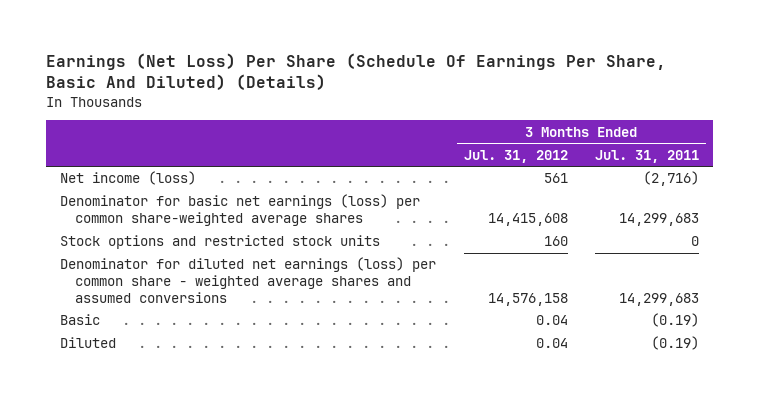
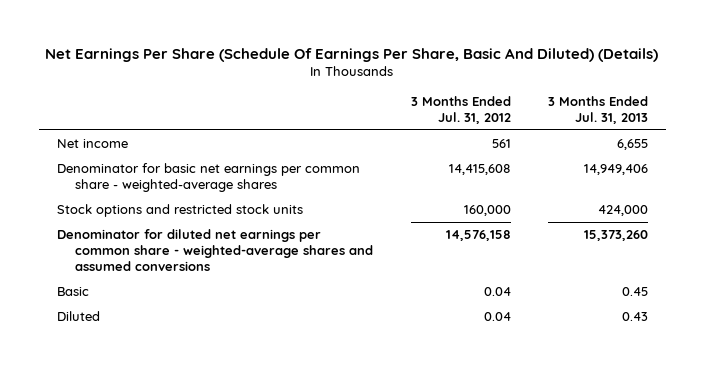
[45,53,666,91] Earnings (Net Loss) Per Share (Schedule Of Earnings Per Share, Basic And Diluted) (Details) -> [45,47,659,62] Net Earnings Per Share (Schedule Of Earnings Per Share, Basic And Diluted) (Details)
[595,149,700,163] Jul. 31, 2011 -> none
none -> [547,95,648,124] 3 Months Ended Jul. 31, 2013
[59,171,196,186] Net income (loss) -> [57,139,129,149] Net income
[59,194,420,227] Denominator for basic net earnings (loss) per common share-weighted average shares -> [57,163,361,192] Denominator for basic net earnings per common share - weighted-average shares
[543,236,568,247] 160 -> [463,205,511,217] 160,000
[59,257,436,303] Denominator for diluted net earnings (loss) per common share - weighted average shares and assumed conversions -> [57,229,374,271] Denominator for diluted net earnings per common share - weighted-average shares and assumed conversions

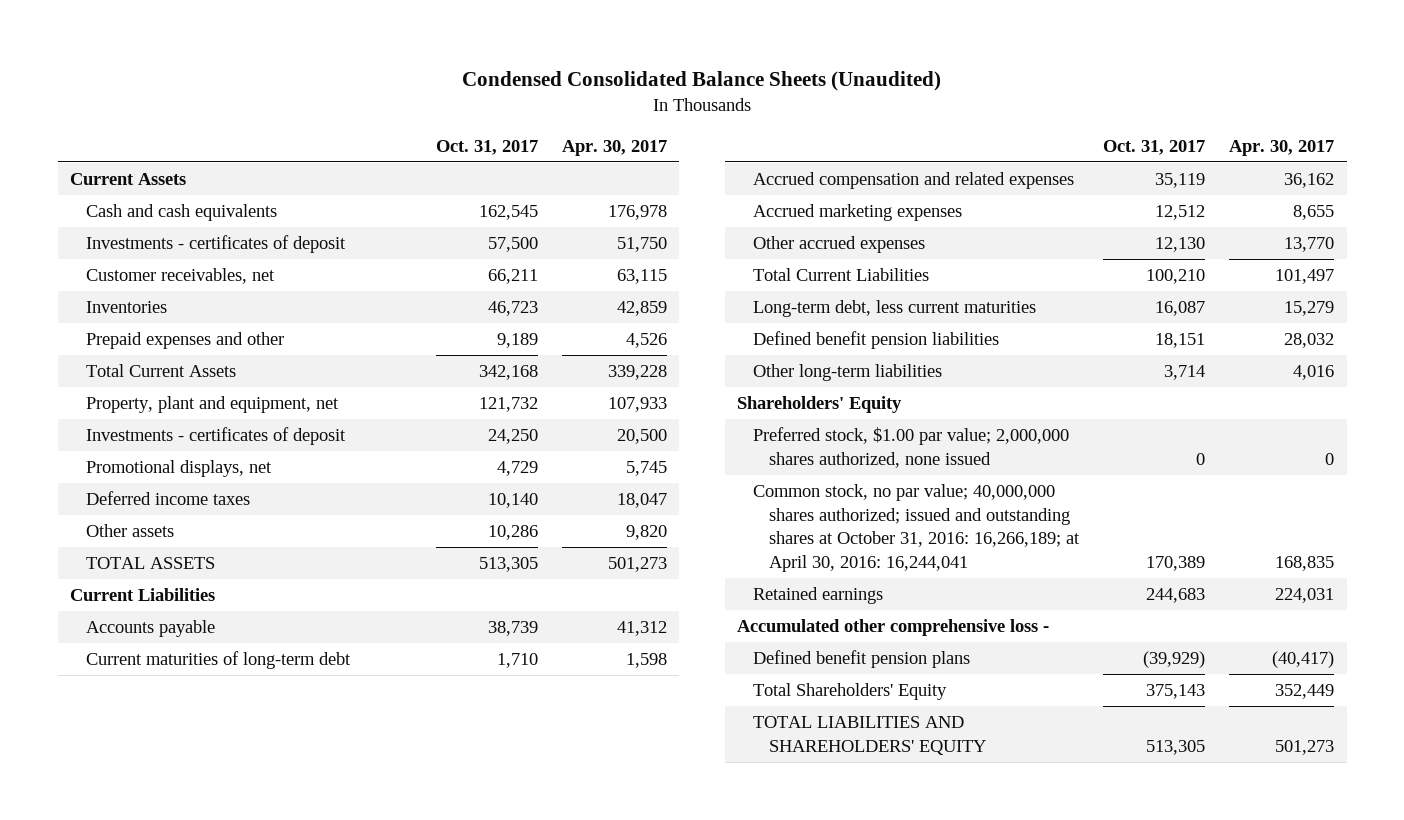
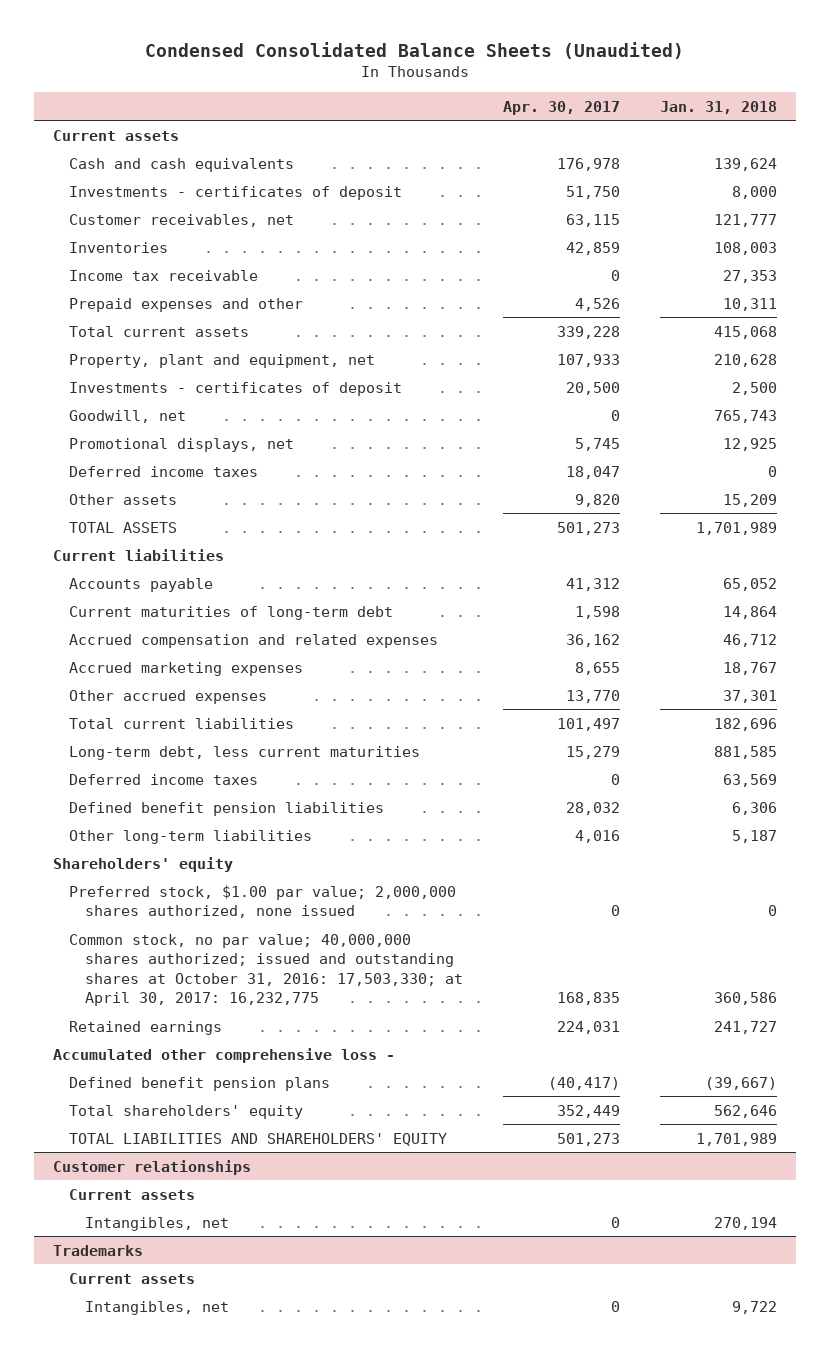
[435,139,538,155] Oct. 31, 2017 -> none
none -> [659,100,777,114] Jan. 31, 2018
[70,173,187,186] Current Assets -> [53,129,180,141] Current assets
none -> [69,269,259,281] Income tax receivable
[85,364,236,378] Total Current Assets -> [69,325,250,337] Total current assets
none -> [69,409,187,423] Goodwill, net
[70,588,216,602] Current Liabilities -> [53,548,225,561] Current liabilities
[752,268,929,282] Total Current Liabilities -> [69,717,295,729] Total current liabilities
none -> [69,773,259,785] Deferred income taxes
[737,396,903,414] Shareholders' Equity -> [53,856,234,872] Shareholders' equity
[752,484,1080,572] Common stock, no par value; 40,000,000 shares authorized; issued and outstanding shares at October 31, 2016: 16,266,189; at April 30, 2016: 16,244,041 -> [69,933,463,1007] Common stock, no par value; 40,000,000 shares authorized; issued and outstanding shares at October 31, 2016: 17,503,330; at April 30, 2017: 16,232,775
[752,683,947,701] Total Shareholders' Equity -> [69,1104,304,1119] Total shareholders' equity
none -> [53,1159,252,1175] Customer relationships
none -> [69,1188,196,1200] Current assets
none -> [84,1216,229,1231] Intangibles, net
none -> [53,1244,144,1256] Trademarks
none -> [69,1272,196,1284] Current assets
none -> [84,1300,229,1315] Intangibles, net

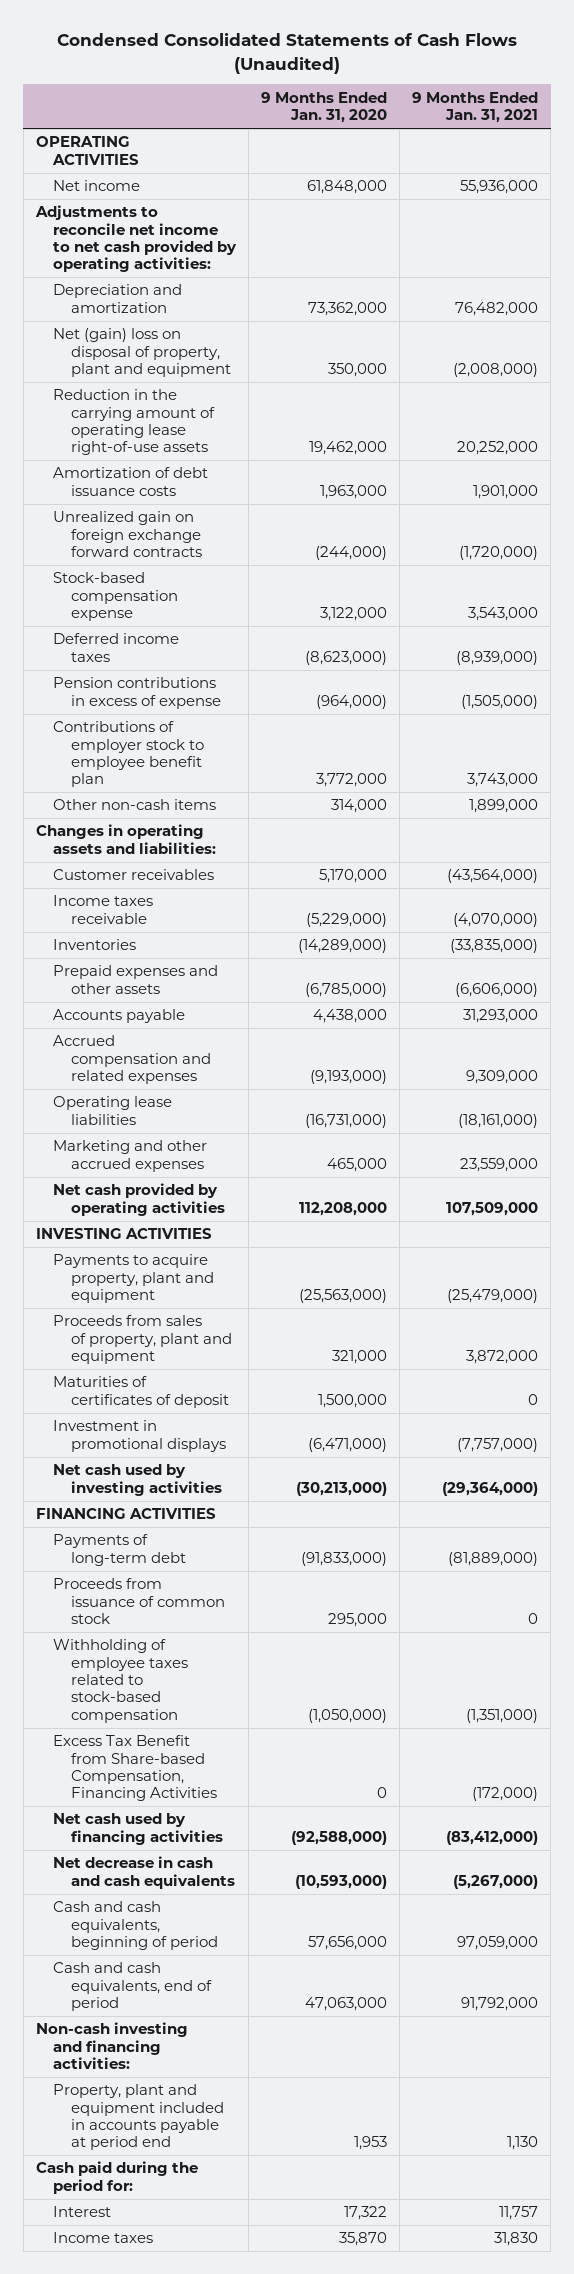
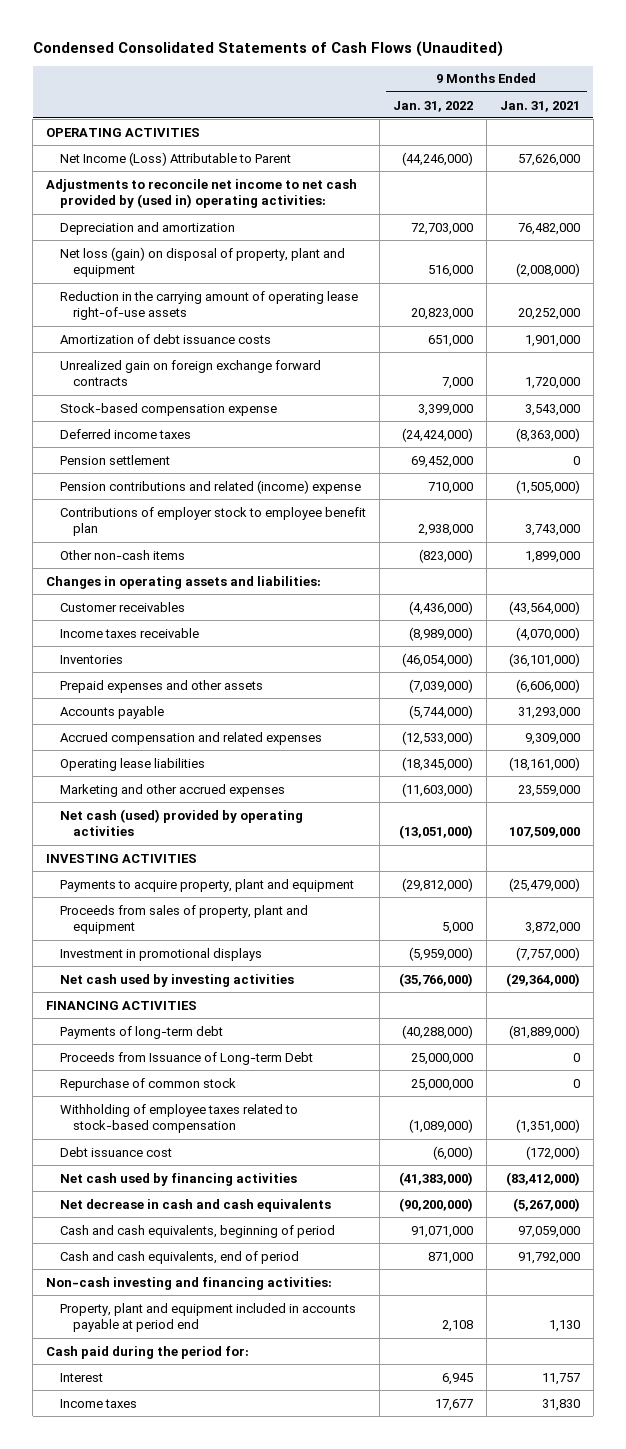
[261,91,388,124] 9 Months Ended Jan. 31, 2020 -> none
none -> [392,100,473,112] Jan. 31, 2022
[53,180,141,192] Net income -> [59,151,291,166] Net Income (Loss) Attributable to Parent
[460,180,539,195] 55,936,000 -> [517,153,580,166] 57,626,000
[34,205,238,273] Adjustments to reconcile net income to net cash provided by operating activities: -> [46,178,358,209] Adjustments to reconcile net income to net cash provided by (used in) operating activities:
[53,328,232,378] Net (gain) loss on disposal of property, plant and equipment -> [59,246,345,278] Net loss (gain) on disposal of property, plant and equipment
[459,546,539,561] (1,720,000) -> [524,377,580,390] 1,720,000
[456,650,539,665] (8,939,000) -> [515,427,580,442] (8,363,000)
none -> [59,454,170,465] Pension settlement
[53,677,222,709] Pension contributions in excess of expense -> [59,479,361,494] Pension contributions and related (income) expense
[450,939,539,954] (33,835,000) -> [508,652,580,667] (36,101,000)
[53,1183,226,1216] Net cash provided by operating activities -> [59,808,303,837] Net cash (used) provided by operating activities
[53,1376,230,1408] Maturities of certificates of deposit -> none
[53,1578,226,1625] Proceeds from issuance of common stock -> none
none -> [59,1051,313,1065] Proceeds from Issuance of Long-term Debt
none -> [59,1077,236,1091] Repurchase of common stock
[53,1735,218,1802] Excess Tax Benefit from Share-based Compensation, Financing Activities -> [59,1146,172,1157] Debt issuance cost

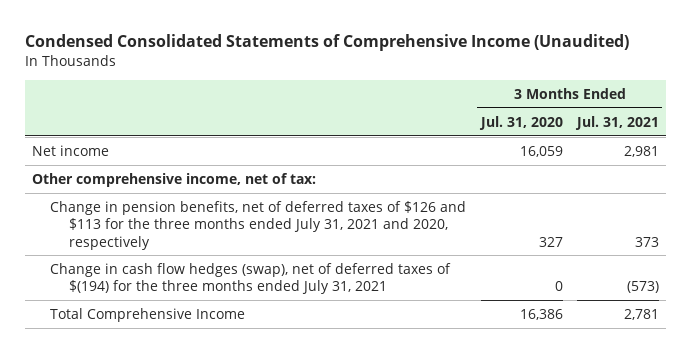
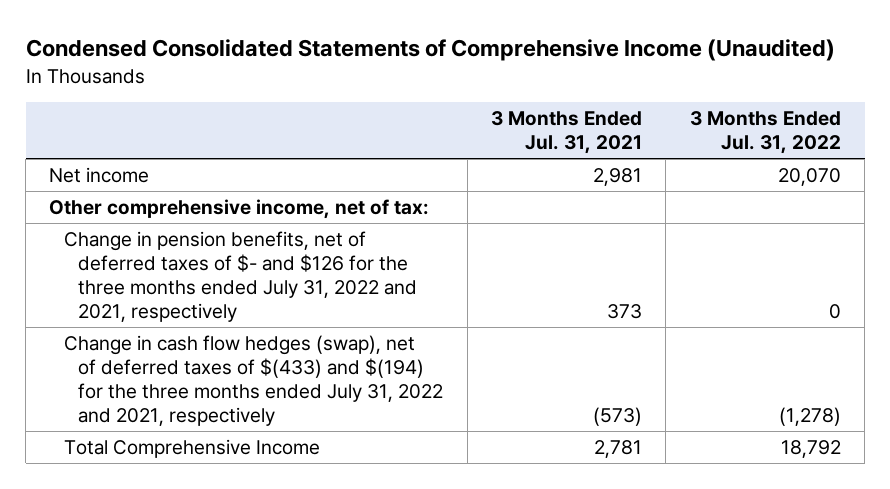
[478,115,563,130] Jul. 31, 2020 -> none
none -> [689,111,841,155] 3 Months Ended Jul. 31, 2022
[50,200,467,250] Change in pension benefits, net of deferred taxes of $126 and $113 for the three months ended July 31, 2021 and 2020, respectively -> [63,231,418,322] Change in pension benefits, net of deferred taxes of $- and $126 for the three months ended July 31, 2022 and 2021, respectively
[50,262,452,295] Change in cash flow hedges (swap), net of deferred taxes of $(194) for the three months ended July 31, 2021 -> [63,335,444,426] Change in cash flow hedges (swap), net of deferred taxes of $(433) and $(194) for the three months ended July 31, 2022 and 2021, respectively

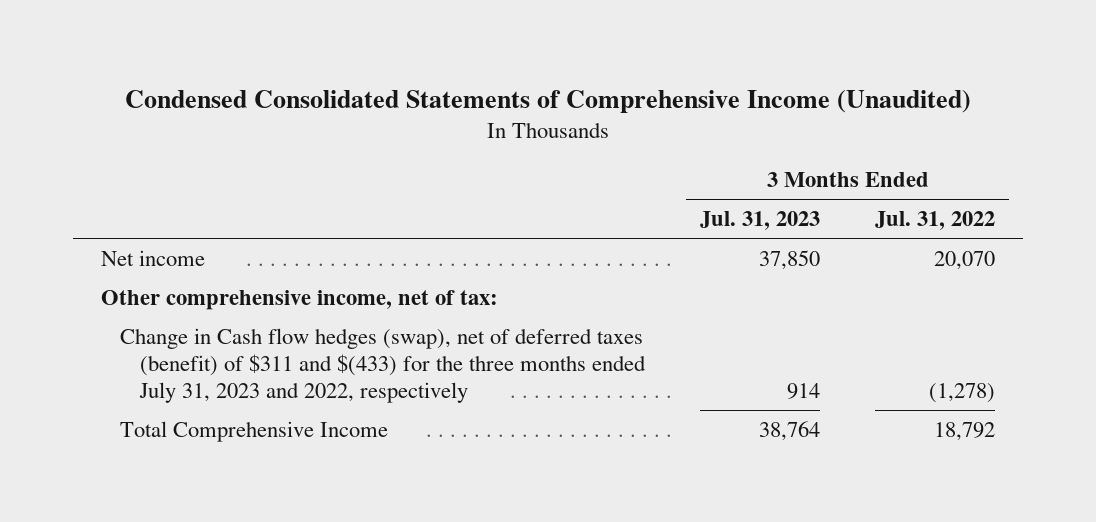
[491,111,643,155] 3 Months Ended Jul. 31, 2021 -> none
none -> [699,211,820,231] Jul. 31, 2023
[63,231,418,322] Change in pension benefits, net of deferred taxes of $- and $126 for the three months ended July 31, 2022 and 2021, respectively -> none
[63,335,444,426] Change in cash flow hedges (swap), net of deferred taxes of $(433) and $(194) for the three months ended July 31, 2022 and 2021, respectively -> [120,327,646,404] Change in Cash flow hedges (swap), net of deferred taxes (benefit) of $311 and $(433) for the three months ended July 31, 2023 and 2022, respectively

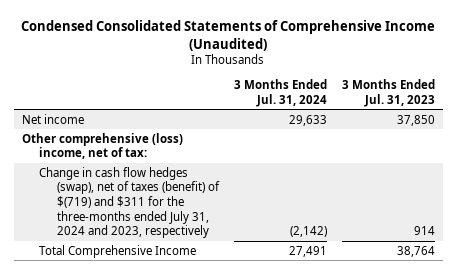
[875,211,996,231] Jul. 31, 2022 -> none
none -> [233,79,327,107] 3 Months Ended Jul. 31, 2024
[100,289,498,310] Other comprehensive income, net of tax: -> [21,132,183,160] Other comprehensive (loss) income, net of tax:
[120,327,646,404] Change in Cash flow hedges (swap), net of deferred taxes (benefit) of $311 and $(433) for the three months ended July 31, 2023 and 2022, respectively -> [39,166,220,239] Change in cash flow hedges (swap), net of taxes (benefit) of $(719) and $311 for the three-months ended July 31, 2024 and 2023, respectively

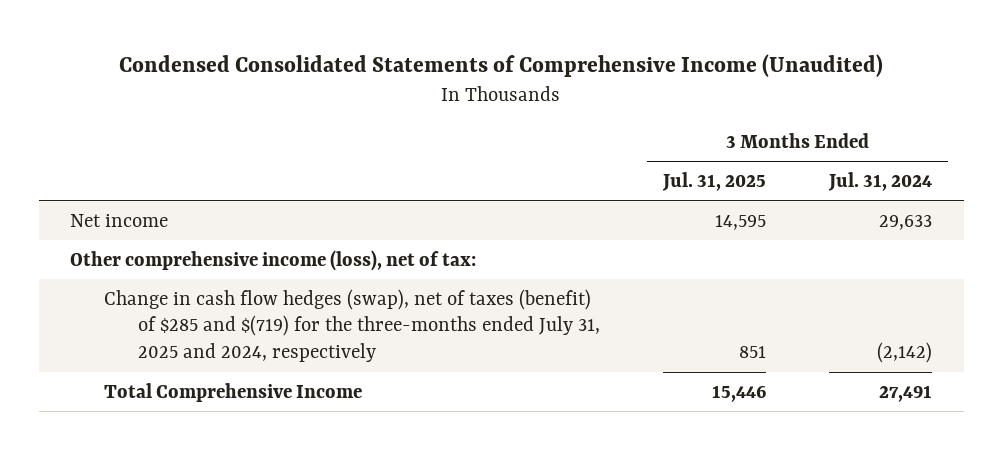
[342,79,436,107] 3 Months Ended Jul. 31, 2023 -> none
none -> [662,172,767,192] Jul. 31, 2025
[21,132,183,160] Other comprehensive (loss) income, net of tax: -> [70,249,477,271] Other comprehensive income (loss), net of tax:
[39,166,220,239] Change in cash flow hedges (swap), net of taxes (benefit) of $(719) and $311 for the three-months ended July 31, 2024 and 2023, respectively -> [104,288,601,363] Change in cash flow hedges (swap), net of taxes (benefit) of $285 and $(719) for the three-months ended July 31, 2025 and 2024, respectively

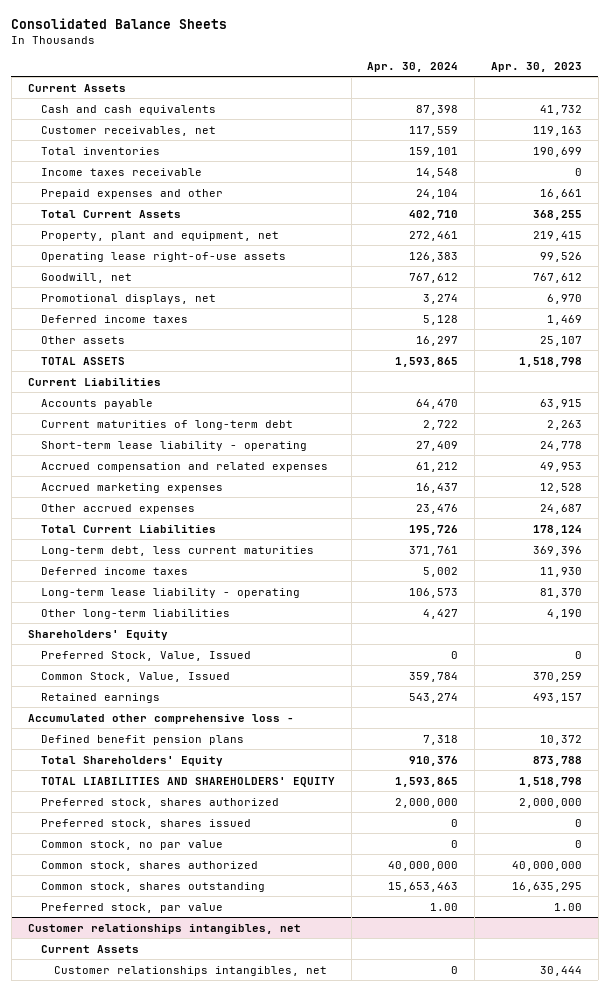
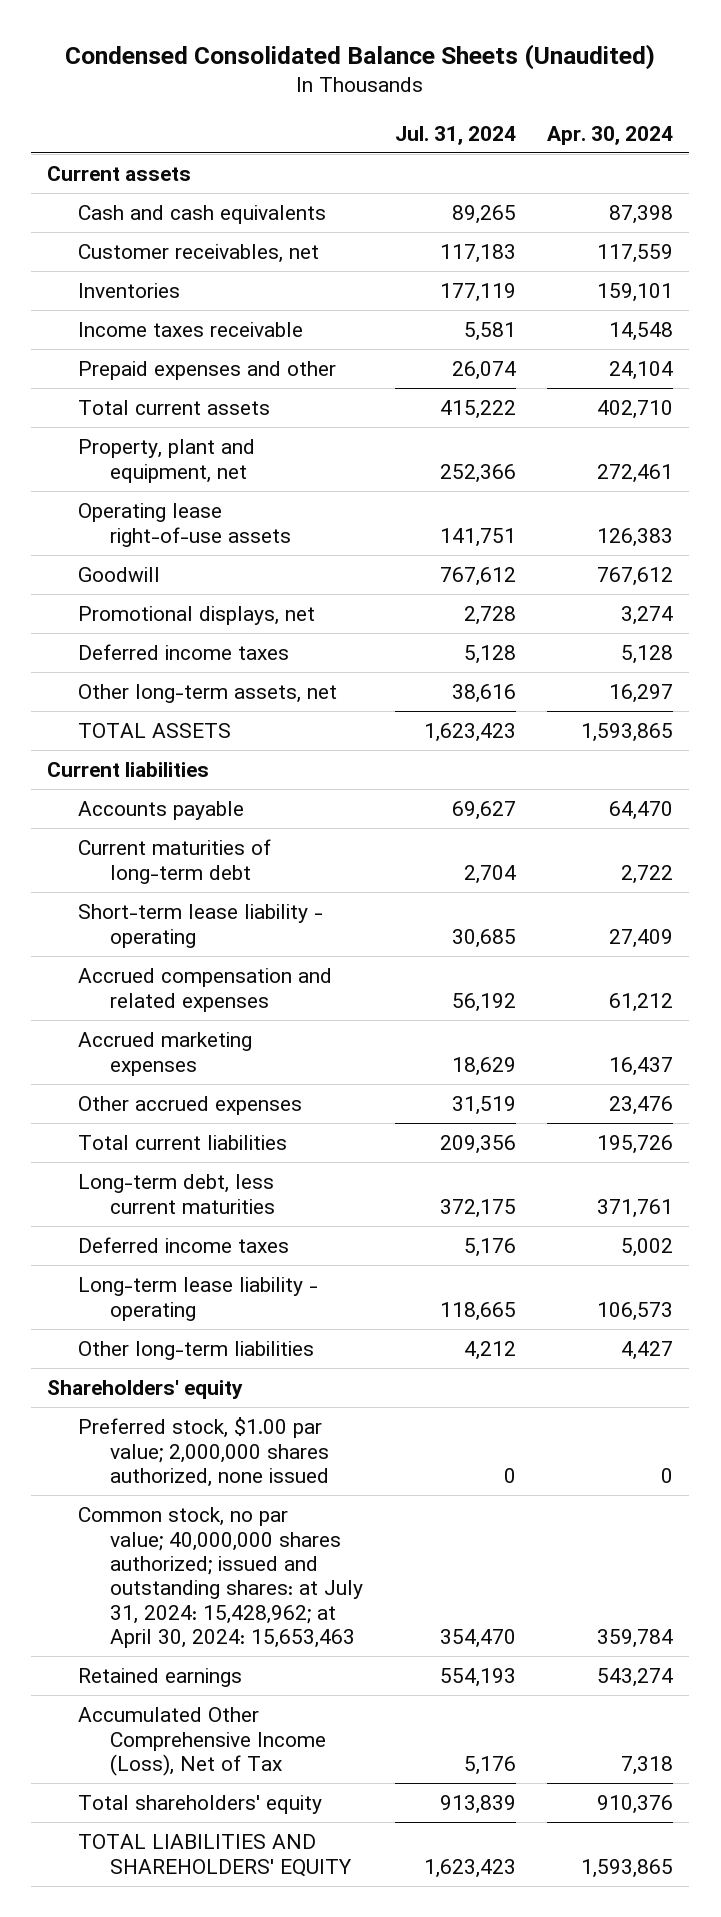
[11,17,228,29] Consolidated Balance Sheets -> [65,43,656,70] Condensed Consolidated Balance Sheets (Unaudited)
[490,61,582,72] Apr. 30, 2023 -> none
none -> [394,125,516,145] Jul. 31, 2024
[27,83,126,92] Current Assets -> [47,166,192,182] Current assets
[40,146,160,155] Total inventories -> [78,283,181,299] Inventories
[40,209,181,218] Total Current Assets -> [78,400,271,416] Total current assets
[40,272,132,283] Goodwill, net -> [78,567,161,583] Goodwill
[40,335,125,344] Other assets -> [78,684,338,704] Other long-term assets, net
[27,377,161,386] Current Liabilities -> [47,762,210,778] Current liabilities
[40,524,216,533] Total Current Liabilities -> [78,1135,288,1151] Total current liabilities
[27,629,168,640] Shareholders' Equity -> [47,1380,244,1400] Shareholders' equity
[40,650,251,661] Preferred Stock, Value, Issued -> [78,1417,329,1487] Preferred stock, $1.00 par value; 2,000,000 shares authorized, none issued
[40,671,230,682] Common Stock, Value, Issued -> [78,1507,363,1648] Common stock, no par value; 40,000,000 shares authorized; issued and outstanding shares: at July 31, 2024: 15,428,962; at April 30, 2024: 15,653,463
[27,713,294,724] Accumulated other comprehensive loss - -> none
[40,734,244,745] Defined benefit pension plans -> [78,1707,326,1776] Accumulated Other Comprehensive Income (Loss), Net of Tax
[40,755,223,766] Total Shareholders' Equity -> [78,1795,323,1815] Total shareholders' equity
[40,797,279,808] Preferred stock, shares authorized -> none
[40,818,251,829] Preferred stock, shares issued -> none
[40,839,223,850] Common stock, no par value -> none
[40,860,258,871] Common stock, shares authorized -> none
[40,881,265,892] Common stock, shares outstanding -> none
[40,902,223,913] Preferred stock, par value -> none
[27,923,301,934] Customer relationships intangibles, net -> none
[40,944,139,953] Current Assets -> none
[53,965,327,976] Customer relationships intangibles, net -> none

